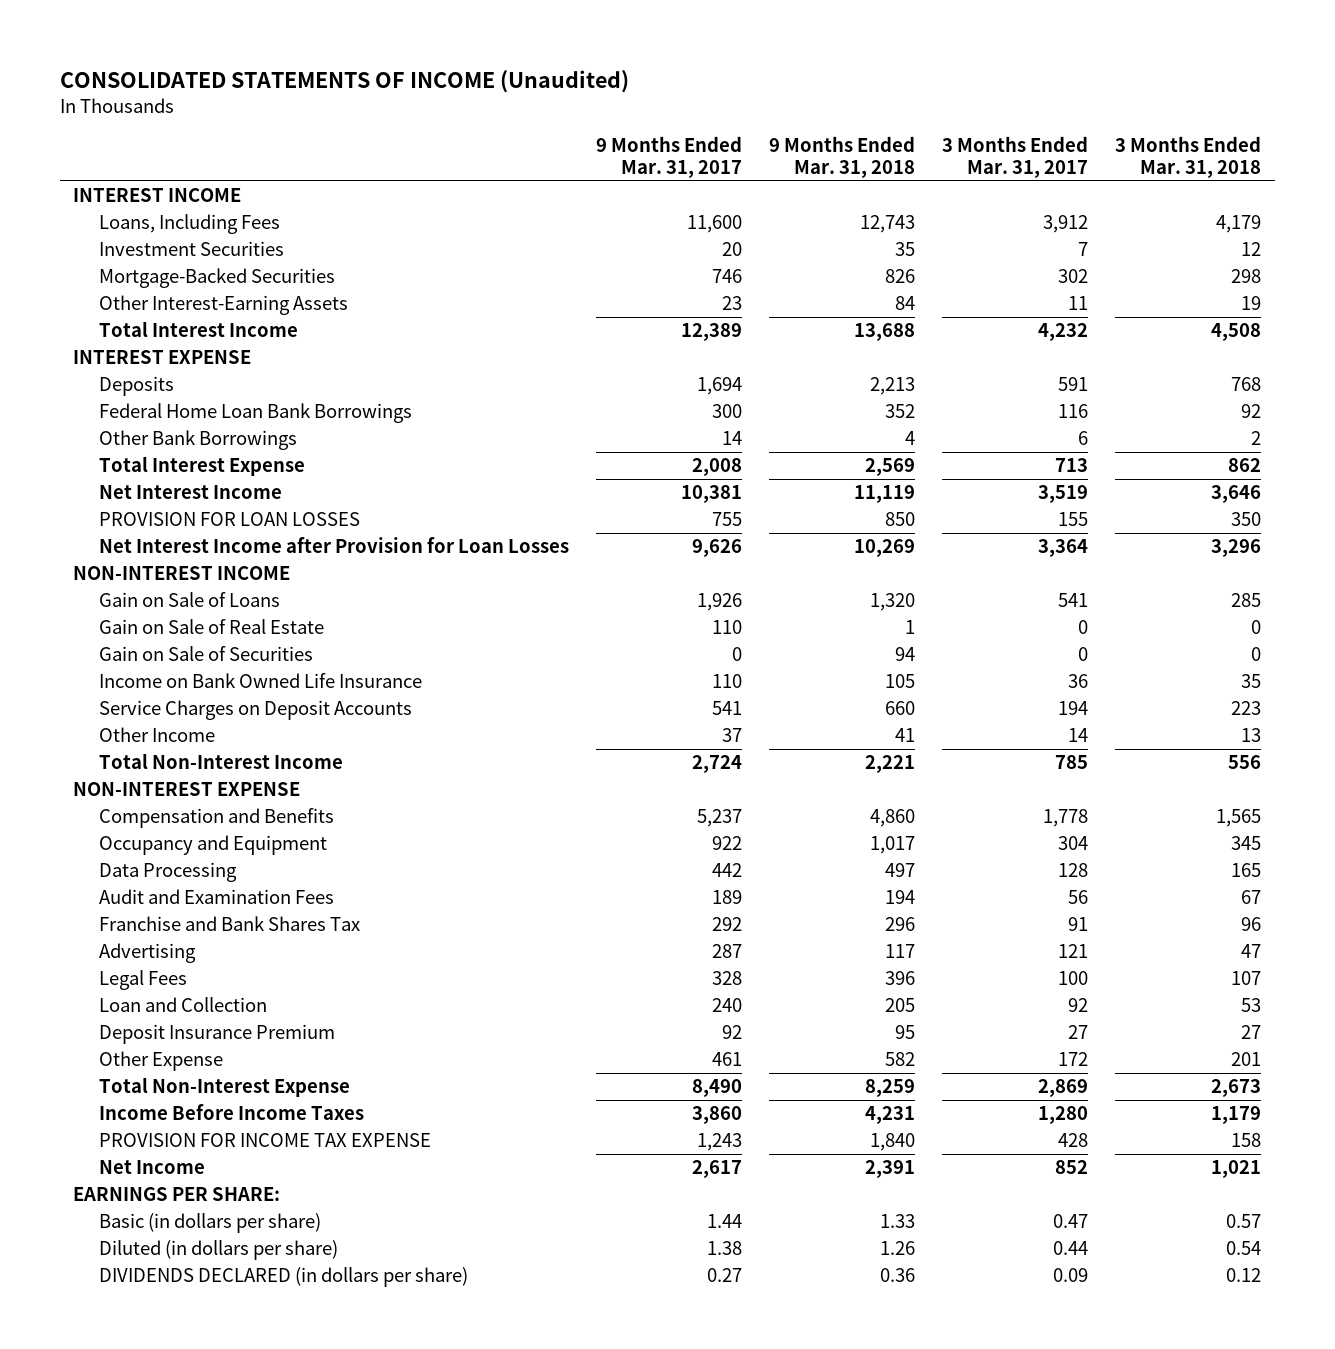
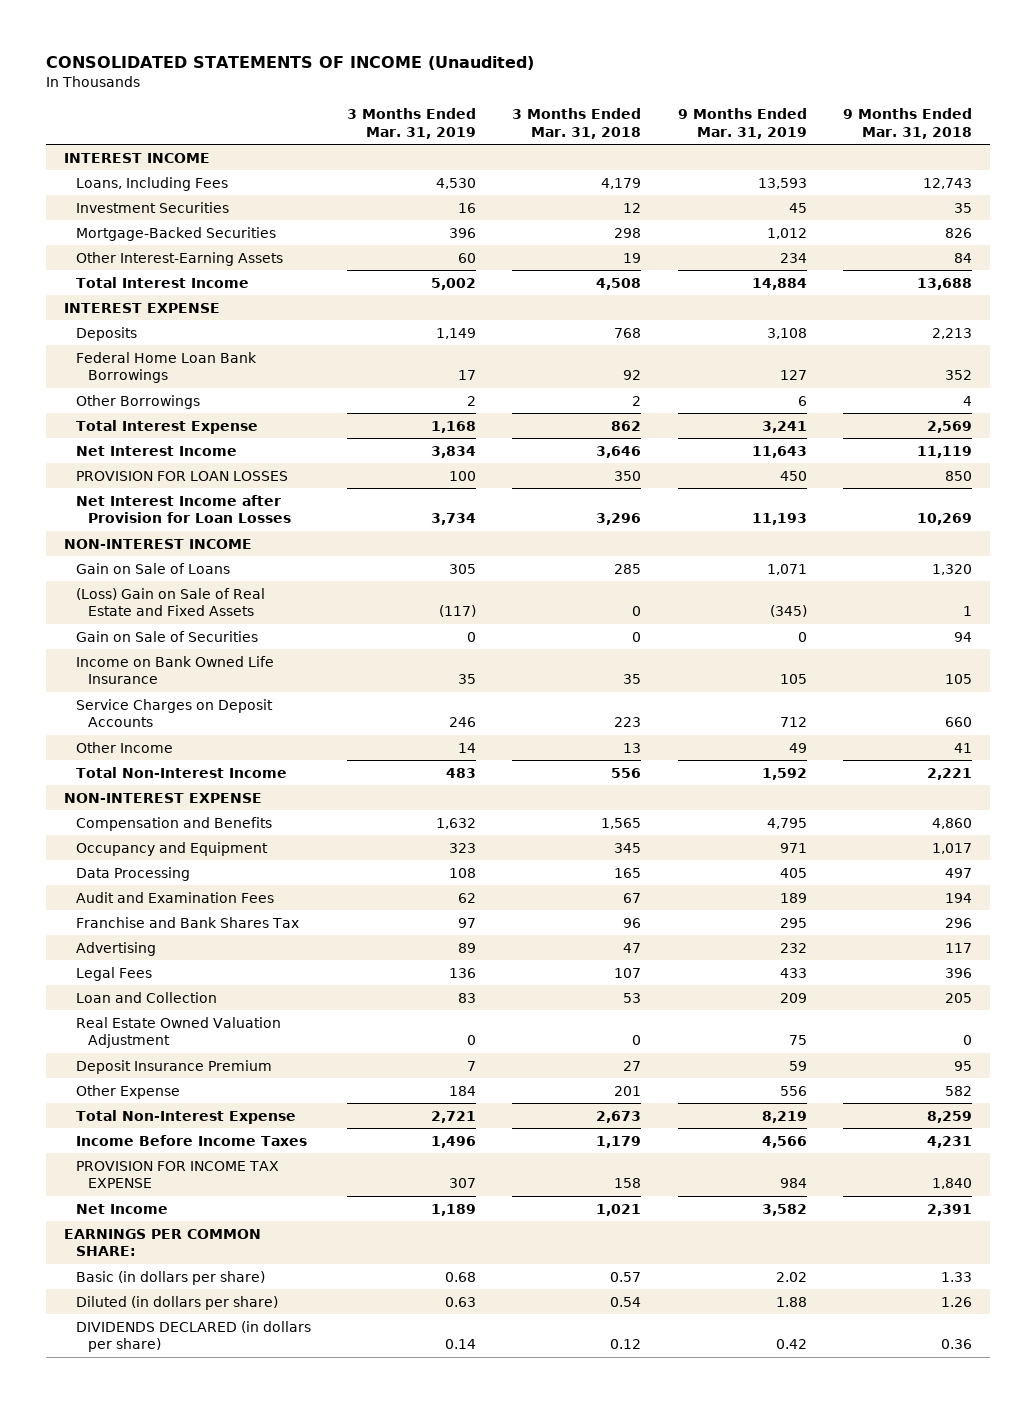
[596,136,743,178] 9 Months Ended Mar. 31, 2017 -> none
[942,136,1089,178] 3 Months Ended Mar. 31, 2017 -> none
none -> [347,107,477,139] 3 Months Ended Mar. 31, 2019
none -> [677,107,807,139] 9 Months Ended Mar. 31, 2019
[99,430,298,451] Other Bank Borrowings -> [75,394,200,409] Other Borrowings
[99,619,325,635] Gain on Sale of Real Estate -> [75,587,265,617] (Loss) Gain on Sale of Real Estate and Fixed Assets
none -> [75,1016,281,1049] Real Estate Owned Valuation Adjustment
[73,1187,281,1202] EARNINGS PER SHARE: -> [64,1228,262,1257] EARNINGS PER COMMON SHARE:

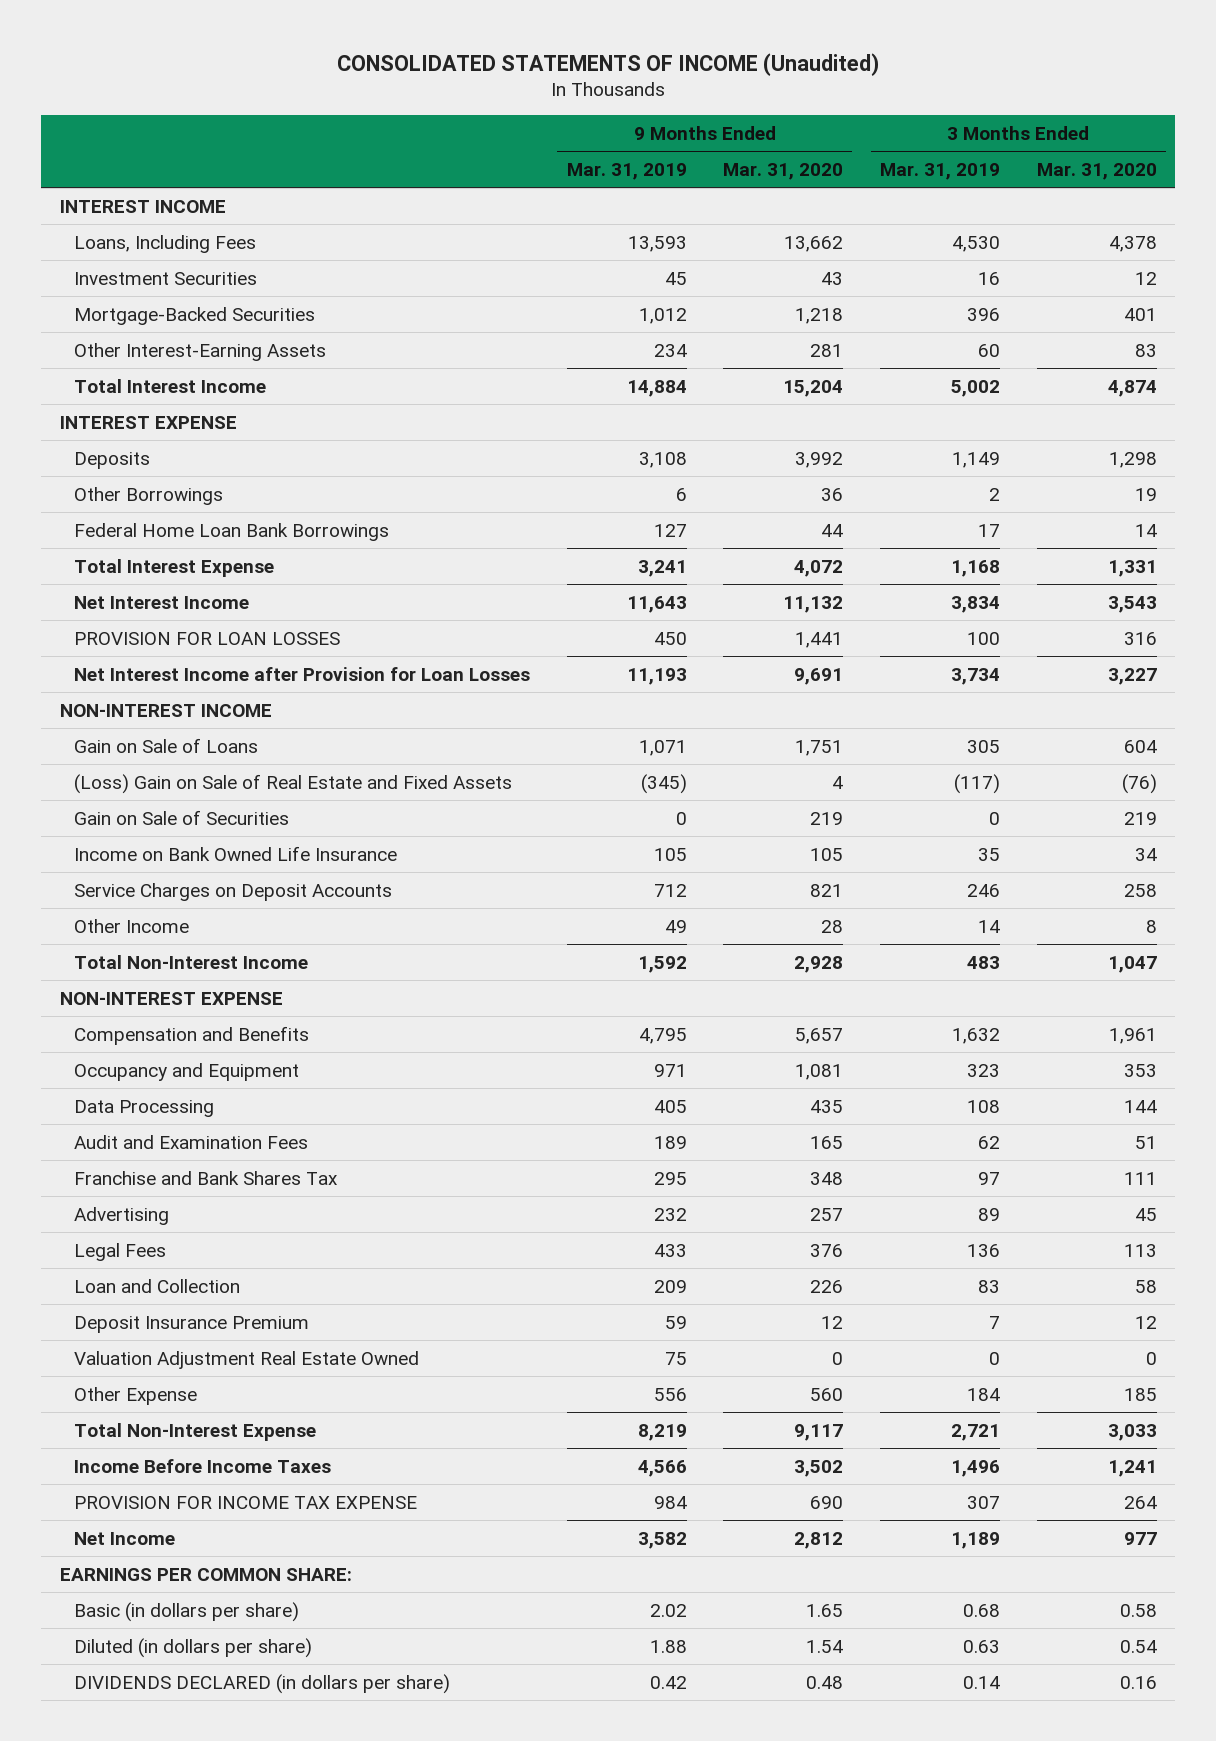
[512,107,642,139] 3 Months Ended Mar. 31, 2018 -> none
[842,107,972,139] 9 Months Ended Mar. 31, 2018 -> none
none -> [723,162,844,180] Mar. 31, 2020
none -> [1036,162,1157,180] Mar. 31, 2020
[75,351,257,384] Federal Home Loan Bank Borrowings -> [73,522,389,541] Federal Home Loan Bank Borrowings
[75,1016,281,1049] Real Estate Owned Valuation Adjustment -> none
none -> [73,1350,419,1369] Valuation Adjustment Real Estate Owned

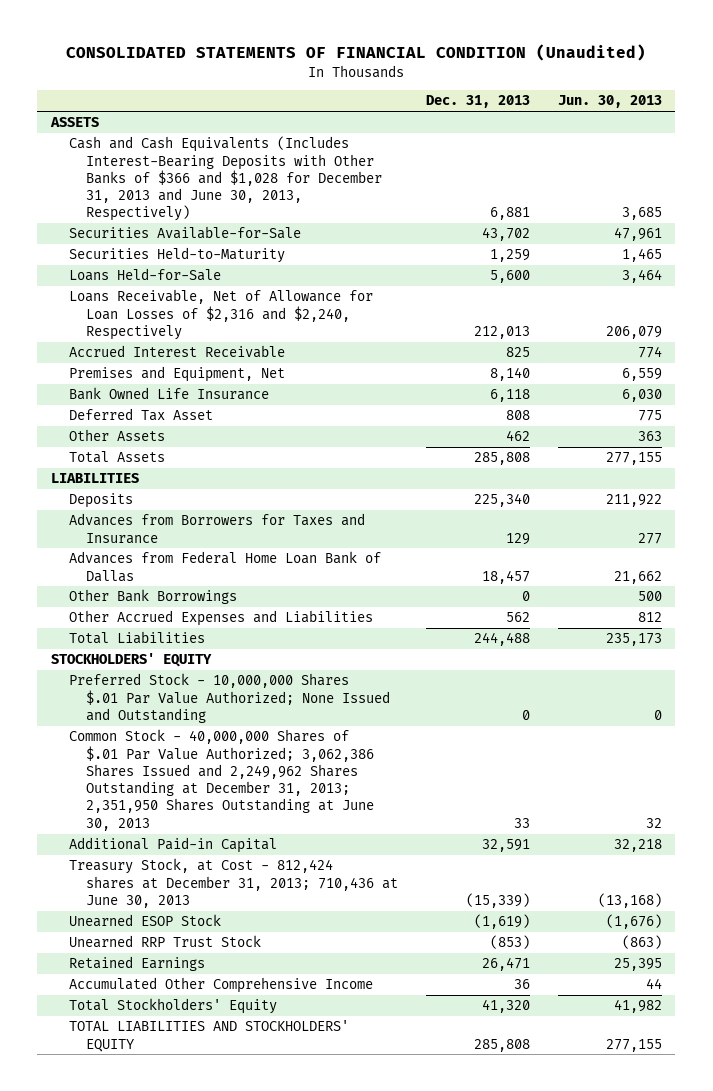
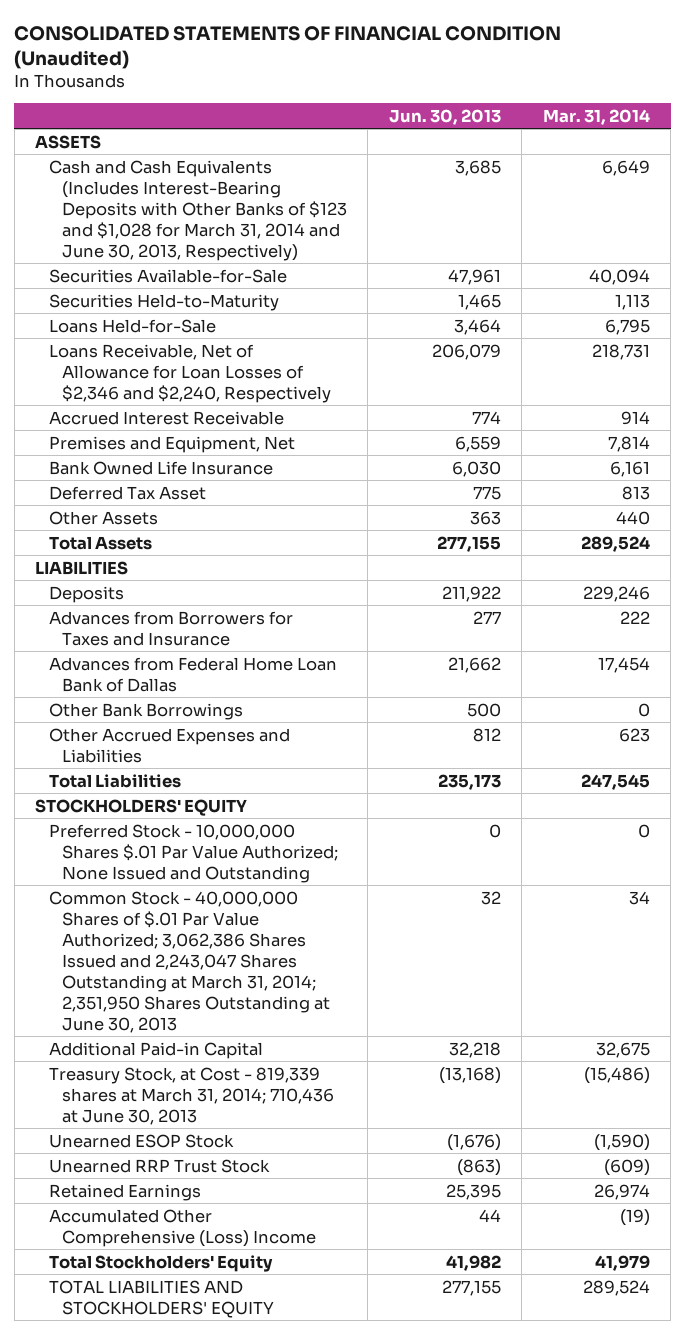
[425,95,530,109] Dec. 31, 2013 -> none
none -> [542,108,650,125] Mar. 31, 2014
[68,136,383,222] Cash and Cash Equivalents (Includes Interest-Bearing Deposits with Other Banks of $366 and $1,028 for December 31, 2013 and June 30, 2013, Respectively) -> [48,159,347,261] Cash and Cash Equivalents (Includes Interest-Bearing Deposits with Other Banks of $123 and $1,028 for March 31, 2014 and June 30, 2013, Respectively)
[68,289,373,340] Loans Receivable, Net of Allowance for Loan Losses of $2,316 and $2,240, Respectively -> [48,343,331,403] Loans Receivable, Net of Allowance for Loan Losses of $2,346 and $2,240, Respectively
[68,729,375,831] Common Stock - 40,000,000 Shares of $.01 Par Value Authorized; 3,062,386 Shares Issued and 2,249,962 Shares Outstanding at December 31, 2013; 2,351,950 Shares Outstanding at June 30, 2013 -> [48,890,330,1033] Common Stock - 40,000,000 Shares of $.01 Par Value Authorized; 3,062,386 Shares Issued and 2,243,047 Shares Outstanding at March 31, 2014; 2,351,950 Shares Outstanding at June 30, 2013
[68,858,399,908] Treasury Stock, at Cost - 812,424 shares at December 31, 2013; 710,436 at June 30, 2013 -> [48,1066,334,1125] Treasury Stock, at Cost - 819,339 shares at March 31, 2014; 710,436 at June 30, 2013
[68,977,373,994] Accumulated Other Comprehensive Income -> [48,1208,316,1247] Accumulated Other Comprehensive (Loss) Income

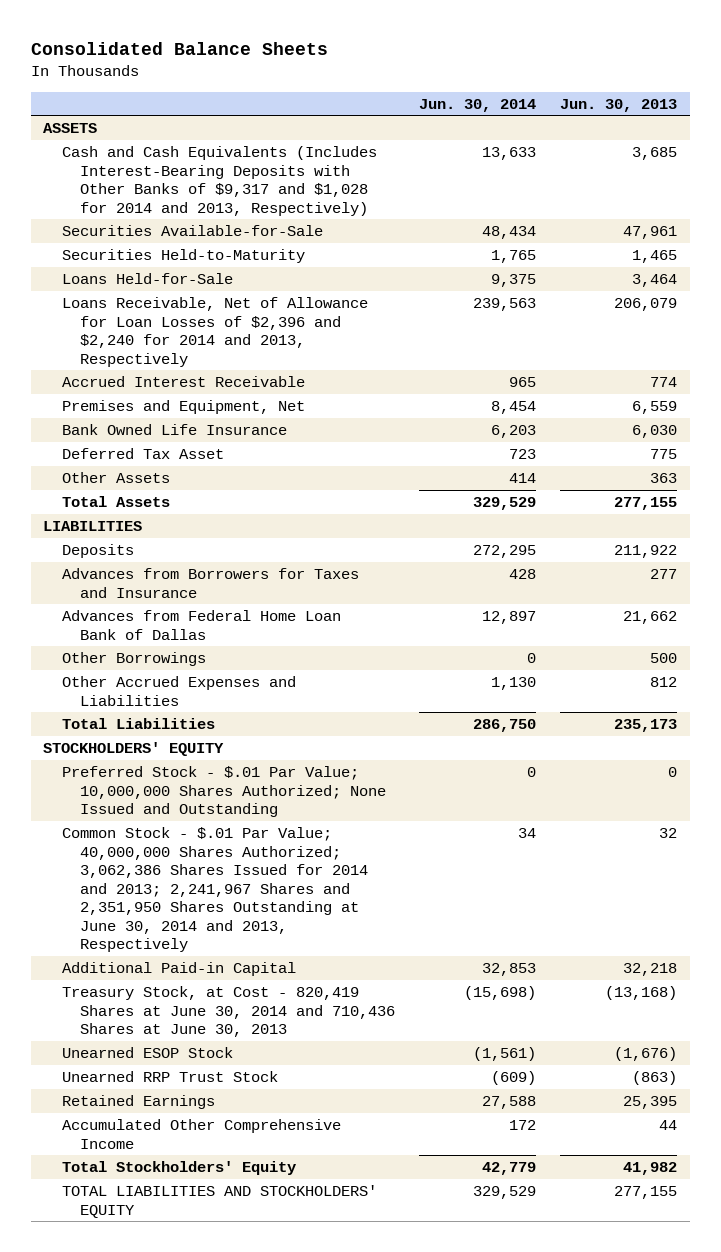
[14,25,562,69] CONSOLIDATED STATEMENTS OF FINANCIAL CONDITION (Unaudited) -> [30,42,328,56] Consolidated Balance Sheets
[542,108,650,125] Mar. 31, 2014 -> none
none -> [419,98,537,112] Jun. 30, 2014
[48,159,347,261] Cash and Cash Equivalents (Includes Interest-Bearing Deposits with Other Banks of $123 and $1,028 for March 31, 2014 and June 30, 2013, Respectively) -> [61,145,377,216] Cash and Cash Equivalents (Includes Interest-Bearing Deposits with Other Banks of $9,317 and $1,028 for 2014 and 2013, Respectively)
[48,343,331,403] Loans Receivable, Net of Allowance for Loan Losses of $2,346 and $2,240, Respectively -> [61,296,368,367] Loans Receivable, Net of Allowance for Loan Losses of $2,396 and $2,240 for 2014 and 2013, Respectively
[48,702,243,720] Other Bank Borrowings -> [61,651,206,666] Other Borrowings
[48,823,338,883] Preferred Stock - 10,000,000 Shares $.01 Par Value Authorized; None Issued and Outstanding -> [61,765,387,818] Preferred Stock - $.01 Par Value; 10,000,000 Shares Authorized; None Issued and Outstanding
[48,890,330,1033] Common Stock - 40,000,000 Shares of $.01 Par Value Authorized; 3,062,386 Shares Issued and 2,243,047 Shares Outstanding at March 31, 2014; 2,351,950 Shares Outstanding at June 30, 2013 -> [61,826,369,953] Common Stock - $.01 Par Value; 40,000,000 Shares Authorized; 3,062,386 Shares Issued for 2014 and 2013; 2,241,967 Shares and 2,351,950 Shares Outstanding at June 30, 2014 and 2013, Respectively
[48,1066,334,1125] Treasury Stock, at Cost - 819,339 shares at March 31, 2014; 710,436 at June 30, 2013 -> [61,985,396,1038] Treasury Stock, at Cost - 820,419 Shares at June 30, 2014 and 710,436 Shares at June 30, 2013
[48,1208,316,1247] Accumulated Other Comprehensive (Loss) Income -> [61,1118,341,1149] Accumulated Other Comprehensive Income

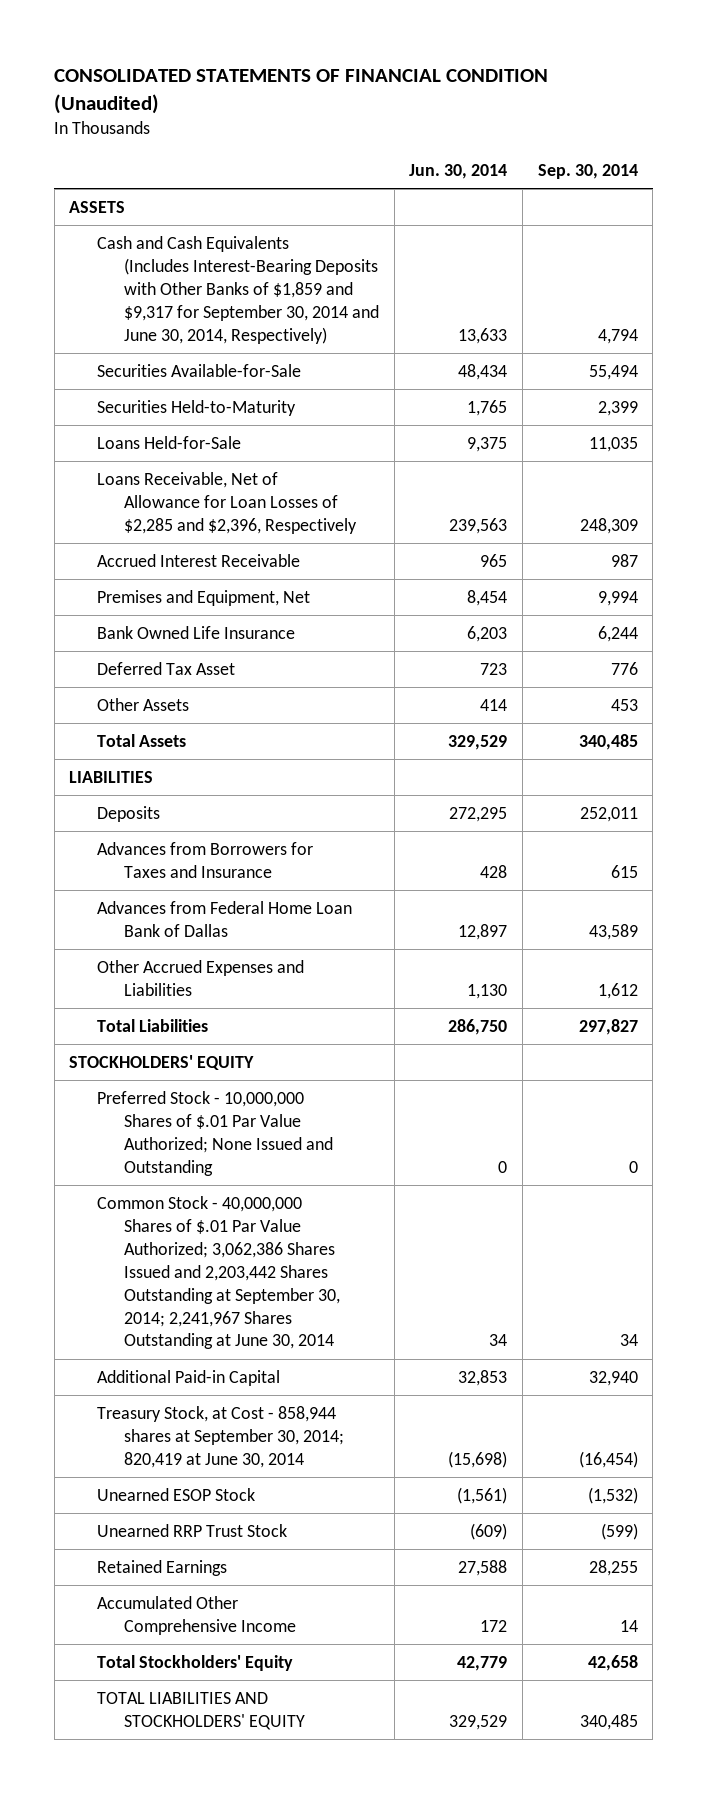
[30,42,328,56] Consolidated Balance Sheets -> [54,68,549,114] CONSOLIDATED STATEMENTS OF FINANCIAL CONDITION (Unaudited)
[560,98,678,112] Jun. 30, 2013 -> none
none -> [537,163,638,179] Sep. 30, 2014
[61,145,377,216] Cash and Cash Equivalents (Includes Interest-Bearing Deposits with Other Banks of $9,317 and $1,028 for 2014 and 2013, Respectively) -> [96,235,380,344] Cash and Cash Equivalents (Includes Interest-Bearing Deposits with Other Banks of $1,859 and $9,317 for September 30, 2014 and June 30, 2014, Respectively)
[61,296,368,367] Loans Receivable, Net of Allowance for Loan Losses of $2,396 and $2,240 for 2014 and 2013, Respectively -> [96,471,358,534] Loans Receivable, Net of Allowance for Loan Losses of $2,285 and $2,396, Respectively
[61,651,206,666] Other Borrowings -> none
[61,765,387,818] Preferred Stock - $.01 Par Value; 10,000,000 Shares Authorized; None Issued and Outstanding -> [96,1090,334,1176] Preferred Stock - 10,000,000 Shares of $.01 Par Value Authorized; None Issued and Outstanding
[61,826,369,953] Common Stock - $.01 Par Value; 40,000,000 Shares Authorized; 3,062,386 Shares Issued for 2014 and 2013; 2,241,967 Shares and 2,351,950 Shares Outstanding at June 30, 2014 and 2013, Respectively -> [96,1195,341,1350] Common Stock - 40,000,000 Shares of $.01 Par Value Authorized; 3,062,386 Shares Issued and 2,203,442 Shares Outstanding at September 30, 2014; 2,241,967 Shares Outstanding at June 30, 2014
[61,985,396,1038] Treasury Stock, at Cost - 820,419 Shares at June 30, 2014 and 710,436 Shares at June 30, 2013 -> [96,1405,345,1468] Treasury Stock, at Cost - 858,944 shares at September 30, 2014; 820,419 at June 30, 2014

